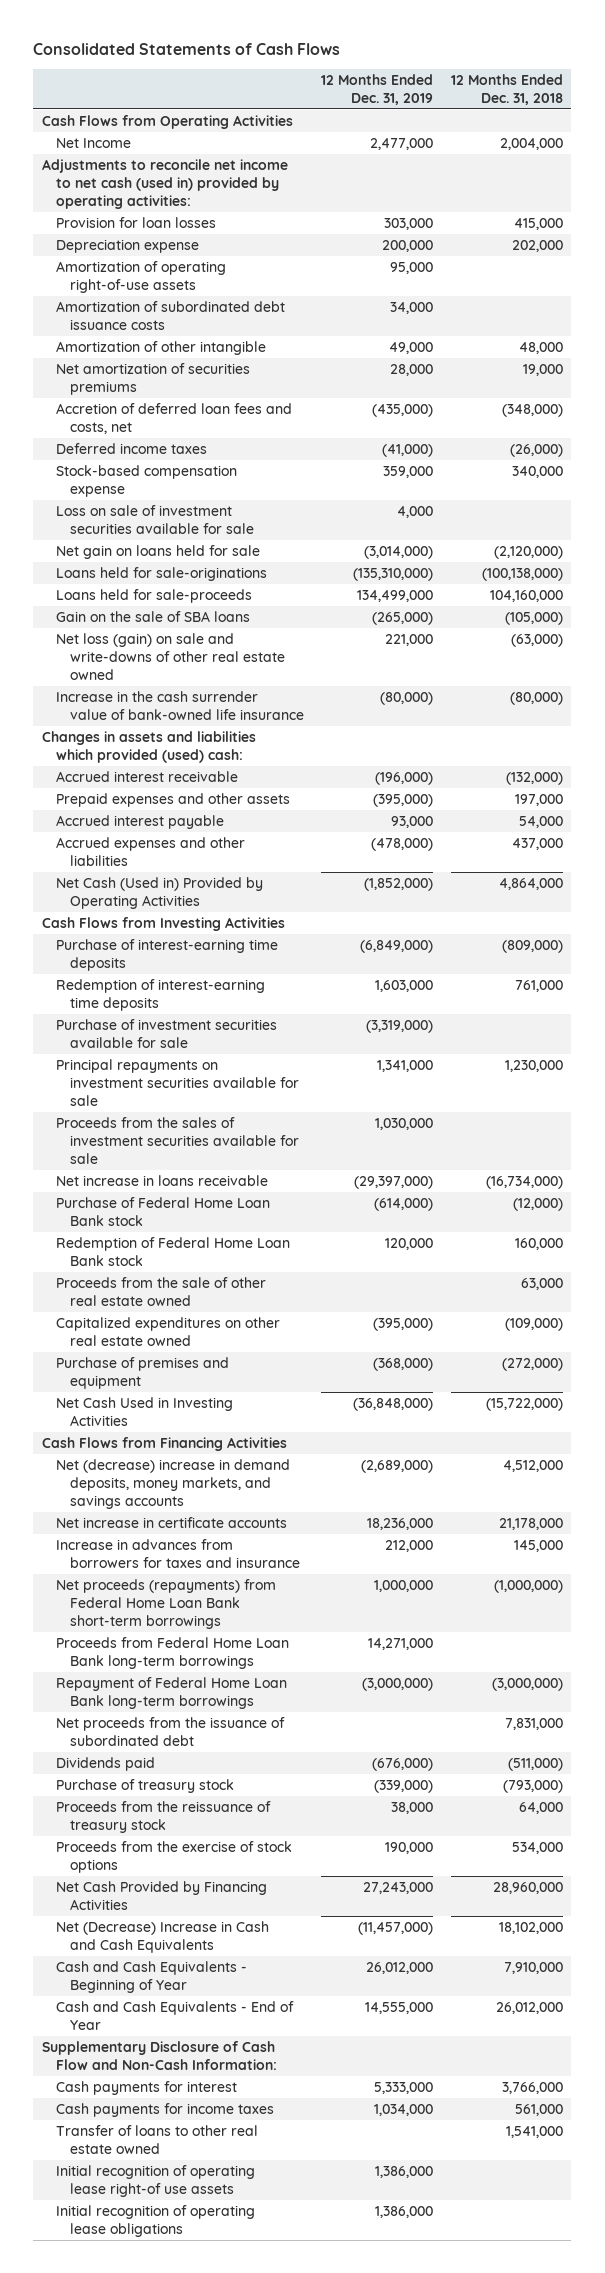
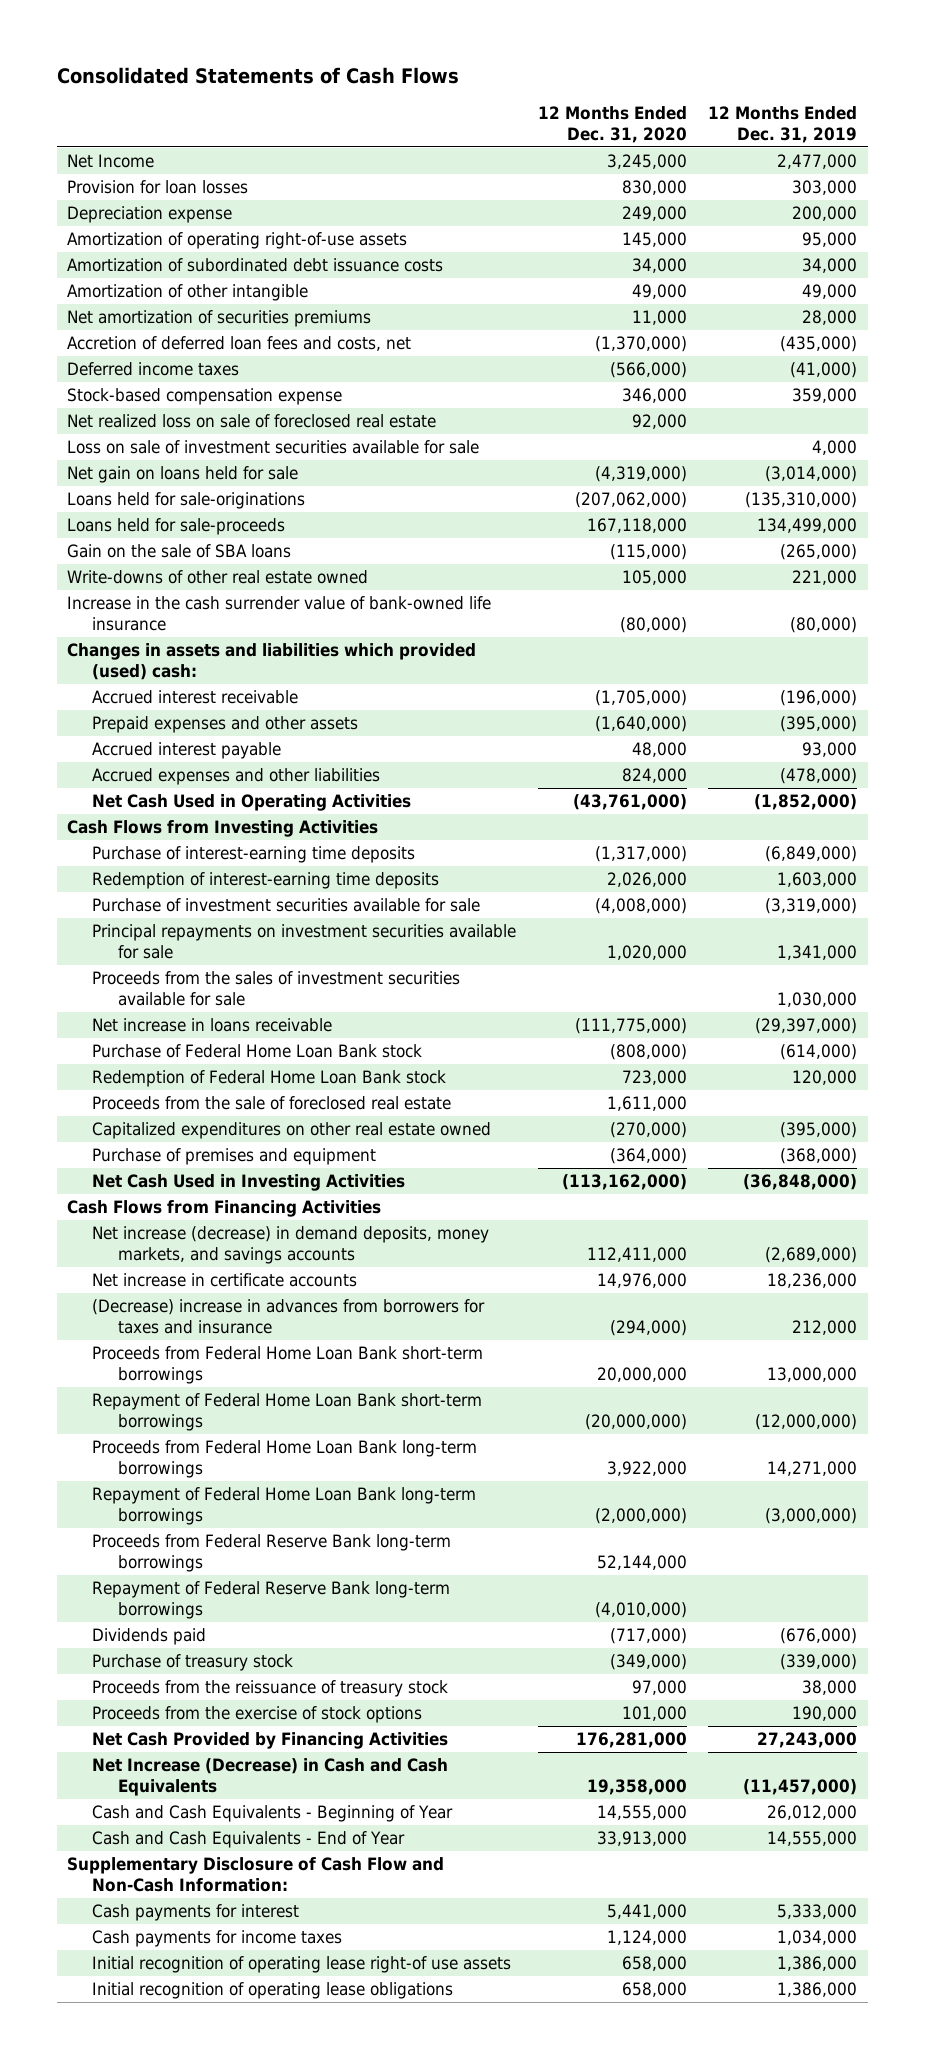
[450,73,563,105] 12 Months Ended Dec. 31, 2018 -> none
none -> [537,106,687,144] 12 Months Ended Dec. 31, 2020
[42,115,294,130] Cash Flows from Operating Activities -> none
[42,159,289,209] Adjustments to reconcile net income to net cash (used in) provided by operating activities: -> none
none -> [67,414,437,429] Net realized loss on sale of foreclosed real estate
[55,633,285,680] Net loss (gain) on sale and write-downs of other real estate owned -> [67,570,369,585] Write-downs of other real estate owned
[55,877,263,909] Net Cash (Used in) Provided by Operating Activities -> [92,794,412,812] Net Cash Used in Operating Activities
[55,1277,266,1306] Proceeds from the sale of other real estate owned -> [92,1096,452,1111] Proceeds from the sale of foreclosed real estate
[55,1459,290,1509] Net (decrease) increase in demand deposits, money markets, and savings accounts -> [92,1226,490,1264] Net increase (decrease) in demand deposits, money markets, and savings accounts
[55,1539,300,1568] Increase in advances from borrowers for taxes and insurance -> [92,1299,486,1334] (Decrease) increase in advances from borrowers for taxes and insurance
none -> [92,1346,484,1384] Proceeds from Federal Home Loan Bank short-term borrowings
[55,1579,276,1629] Net proceeds (repayments) from Federal Home Loan Bank short-term borrowings -> [92,1393,483,1431] Repayment of Federal Home Loan Bank short-term borrowings
[374,1580,434,1593] 1,000,000 -> [755,1413,858,1430] (12,000,000)
[55,1717,285,1746] Net proceeds from the issuance of subordinated debt -> none
none -> [92,1534,452,1572] Proceeds from Federal Reserve Bank long-term borrowings
none -> [92,1581,451,1619] Repayment of Federal Reserve Bank long-term borrowings
[55,1921,269,1953] Net (Decrease) Increase in Cash and Cash Equivalents -> [92,1758,449,1796] Net Increase (Decrease) in Cash and Cash Equivalents
[55,2125,258,2154] Transfer of loans to other real estate owned -> none

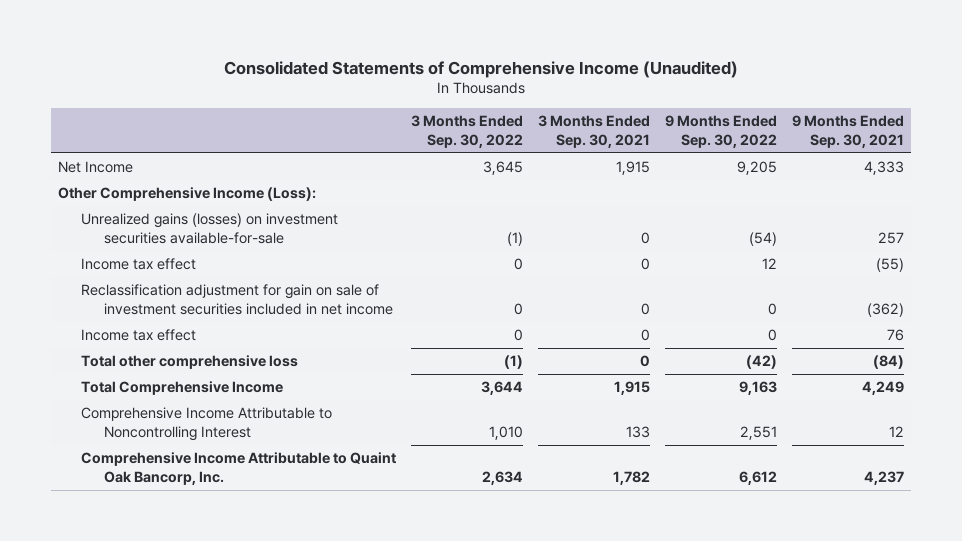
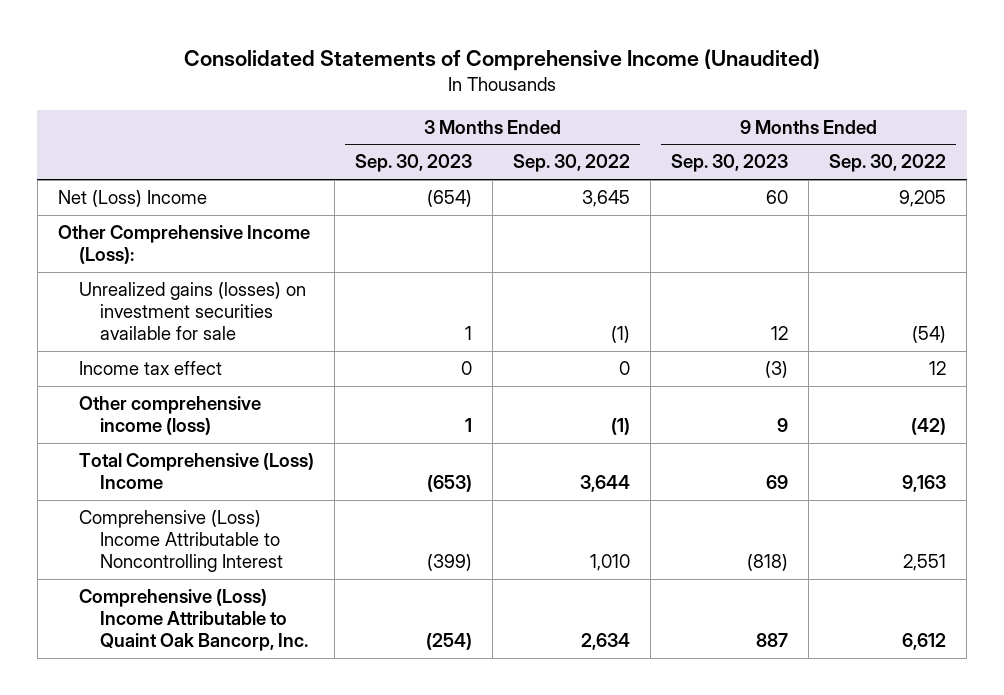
[537,115,650,148] 3 Months Ended Sep. 30, 2021 -> none
[791,115,904,148] 9 Months Ended Sep. 30, 2021 -> none
none -> [355,154,473,173] Sep. 30, 2023
none -> [671,154,789,173] Sep. 30, 2023
[58,161,134,174] Net Income -> [57,190,207,208] Net (Loss) Income
[81,213,339,244] Unrealized gains (losses) on investment securities available-for-sale -> [79,282,307,341] Unrealized gains (losses) on investment securities available for sale
[81,284,394,315] Reclassification adjustment for gain on sale of investment securities included in net income -> none
[81,329,197,342] Income tax effect -> none
[81,355,299,370] Total other comprehensive loss -> [79,396,262,436] Other comprehensive income (loss)
[81,381,284,396] Total Comprehensive Income -> [79,453,315,490] Total Comprehensive (Loss) Income
[81,407,333,441] Comprehensive Income Attributable to Noncontrolling Interest -> [79,510,284,573] Comprehensive (Loss) Income Attributable to Noncontrolling Interest
[81,452,397,485] Comprehensive Income Attributable to Quaint Oak Bancorp, Inc. -> [79,589,309,652] Comprehensive (Loss) Income Attributable to Quaint Oak Bancorp, Inc.

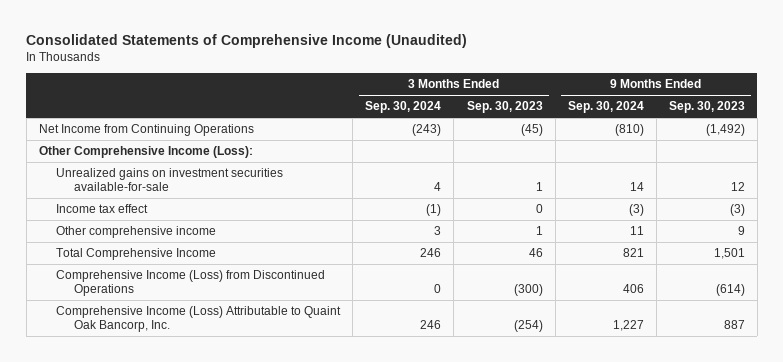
[513,154,631,173] Sep. 30, 2022 -> none
[829,154,947,173] Sep. 30, 2022 -> none
none -> [365,101,442,114] Sep. 30, 2024
none -> [567,101,644,114] Sep. 30, 2024
[57,190,207,208] Net (Loss) Income -> none
none -> [38,124,254,137] Net Income from Continuing Operations
[79,282,307,341] Unrealized gains (losses) on investment securities available for sale -> [56,168,284,192] Unrealized gains on investment securities available-for-sale
[79,510,284,573] Comprehensive (Loss) Income Attributable to Noncontrolling Interest -> none
[79,396,262,436] Other comprehensive income (loss) -> [56,226,217,239] Other comprehensive income
[79,453,315,490] Total Comprehensive (Loss) Income -> [56,248,217,261] Total Comprehensive Income
[427,475,473,493] (653) -> [528,248,543,258] 46
[766,475,789,490] 69 -> [713,248,745,260] 1,501
none -> [56,270,326,297] Comprehensive Income (Loss) from Discontinued Operations
[79,589,309,652] Comprehensive (Loss) Income Attributable to Quaint Oak Bancorp, Inc. -> [56,306,342,333] Comprehensive Income (Loss) Attributable to Quaint Oak Bancorp, Inc.

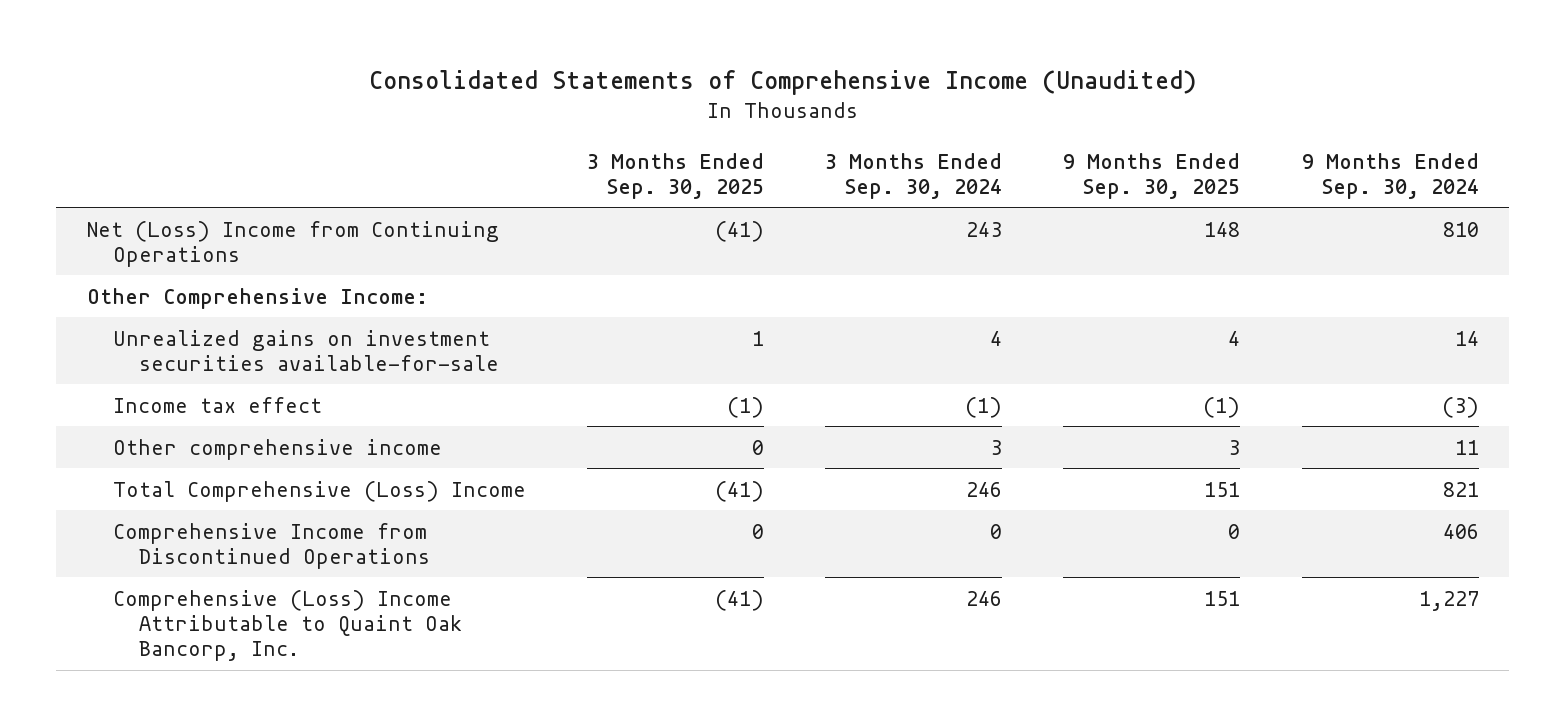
[466,101,543,114] Sep. 30, 2023 -> none
[668,101,745,114] Sep. 30, 2023 -> none
none -> [586,152,764,199] 3 Months Ended Sep. 30, 2025
none -> [1063,152,1241,199] 9 Months Ended Sep. 30, 2025
[38,124,254,137] Net Income from Continuing Operations -> [86,220,499,267] Net (Loss) Income from Continuing Operations
[412,124,442,137] (243) -> [966,221,1003,237] 243
[614,124,644,137] (810) -> [1442,221,1479,237] 810
[38,146,253,159] Other Comprehensive Income (Loss): -> [86,287,428,309] Other Comprehensive Income:
[56,248,217,261] Total Comprehensive Income -> [112,480,526,502] Total Comprehensive (Loss) Income
[56,270,326,297] Comprehensive Income (Loss) from Discontinued Operations -> [112,522,430,569] Comprehensive Income from Discontinued Operations
[56,306,342,333] Comprehensive Income (Loss) Attributable to Quaint Oak Bancorp, Inc. -> [112,589,462,661] Comprehensive (Loss) Income Attributable to Quaint Oak Bancorp, Inc.

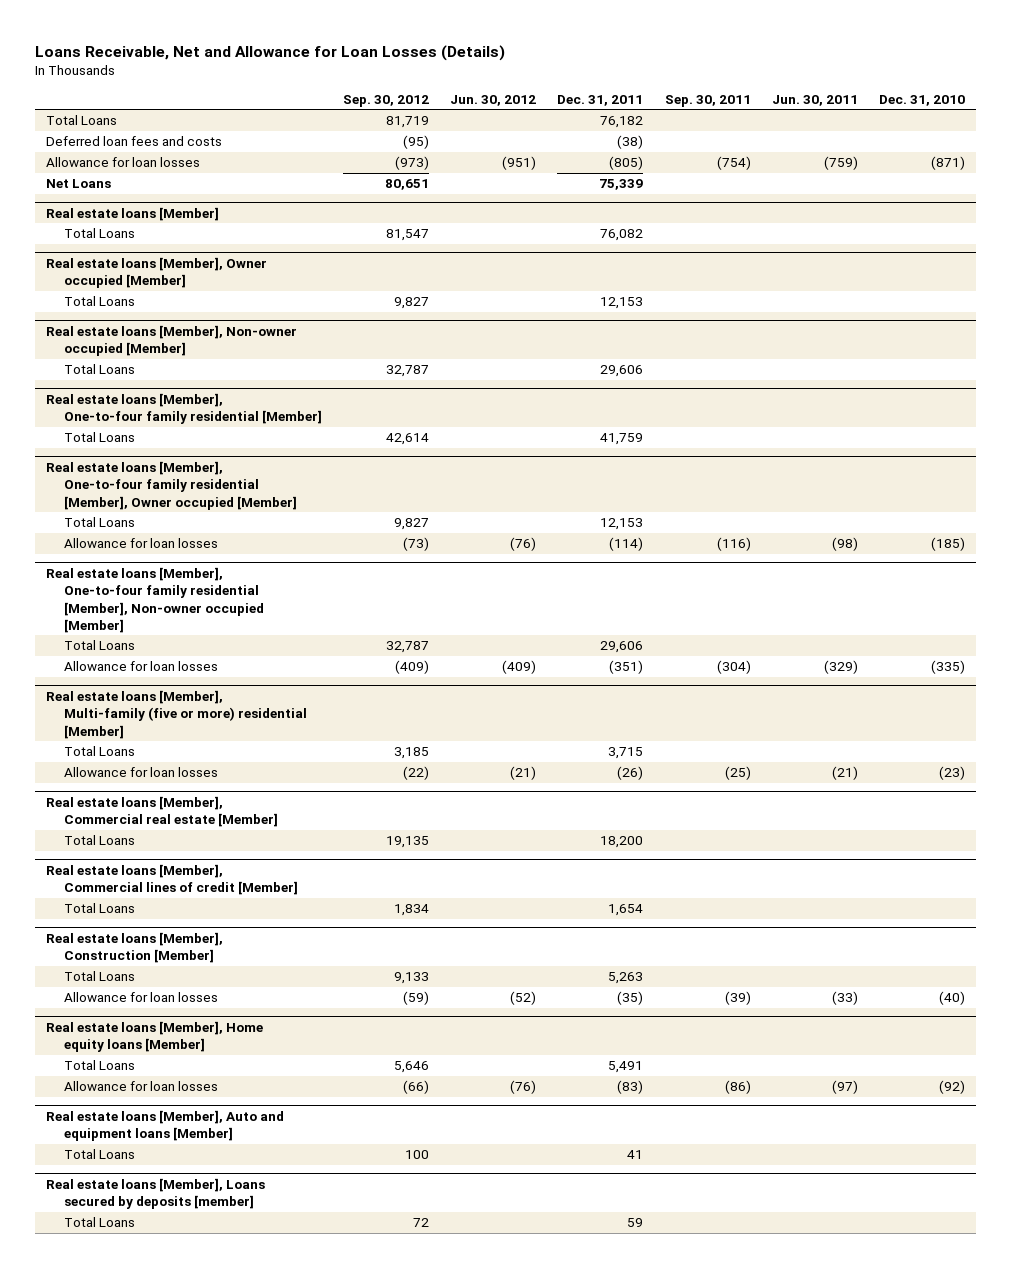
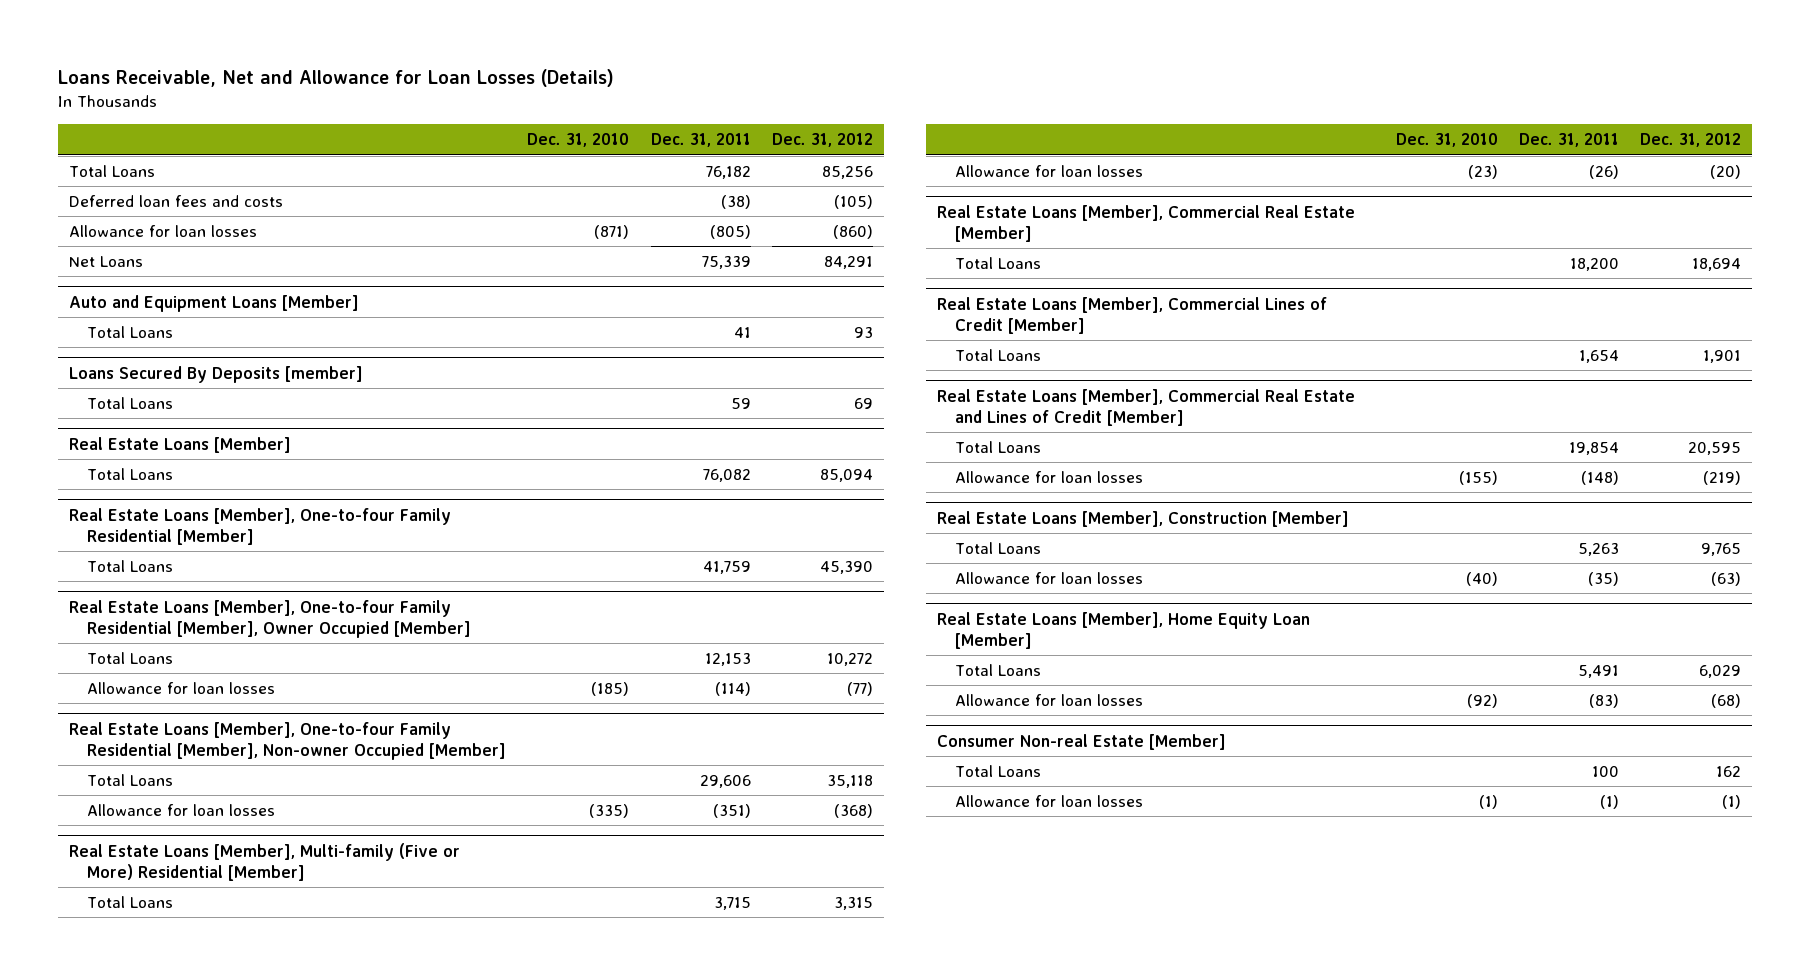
[343,94,430,107] Sep. 30, 2012 -> none
[450,94,537,106] Jun. 30, 2012 -> none
[664,94,751,107] Sep. 30, 2011 -> none
[771,94,858,106] Jun. 30, 2011 -> none
none -> [771,133,873,148] Dec. 31, 2012
none -> [68,294,359,312] Auto and Equipment Loans [Member]
none -> [87,325,174,338] Total Loans
none -> [68,365,363,383] Loans Secured By Deposits [member]
none -> [87,396,174,409] Total Loans
[46,206,220,221] Real estate loans [Member] -> [68,436,291,453] Real Estate Loans [Member]
[46,256,268,289] Real estate loans [Member], Owner occupied [Member] -> none
[63,296,135,307] Total Loans -> none
[46,324,298,357] Real estate loans [Member], Non-owner occupied [Member] -> none
[63,364,135,375] Total Loans -> none
[46,392,322,425] Real estate loans [Member], One-to-four family residential [Member] -> [68,507,451,545] Real Estate Loans [Member], One-to-four Family Residential [Member]
[46,460,297,510] Real estate loans [Member], One-to-four family residential [Member], Owner occupied [Member] -> [68,599,472,638] Real Estate Loans [Member], One-to-four Family Residential [Member], Owner Occupied [Member]
[46,566,264,633] Real estate loans [Member], One-to-four family residential [Member], Non-owner occupied [Member] -> [68,721,507,760] Real Estate Loans [Member], One-to-four Family Residential [Member], Non-owner Occupied [Member]
[46,689,307,739] Real estate loans [Member], Multi-family (five or more) residential [Member] -> [68,842,460,881] Real Estate Loans [Member], Multi-family (Five or More) Residential [Member]
[46,795,278,828] Real estate loans [Member], Commercial real estate [Member] -> [936,204,1355,242] Real Estate Loans [Member], Commercial Real Estate [Member]
[46,863,298,896] Real estate loans [Member], Commercial lines of credit [Member] -> [936,296,1327,334] Real Estate Loans [Member], Commercial Lines of Credit [Member]
none -> [936,388,1355,426] Real Estate Loans [Member], Commercial Real Estate and Lines of Credit [Member]
none -> [955,440,1042,453] Total Loans
none -> [955,470,1144,483] Allowance for loan losses
[46,931,224,964] Real estate loans [Member], Construction [Member] -> [936,510,1349,527] Real Estate Loans [Member], Construction [Member]
[46,1020,264,1053] Real estate loans [Member], Home equity loans [Member] -> [936,611,1310,649] Real Estate Loans [Member], Home Equity Loan [Member]
[46,1109,285,1142] Real estate loans [Member], Auto and equipment loans [Member] -> none
[46,1177,266,1210] Real estate loans [Member], Loans secured by deposits [member] -> none
[63,1217,135,1228] Total Loans -> none
none -> [936,733,1226,750] Consumer Non-real Estate [Member]
[627,1150,644,1160] 41 -> [1591,765,1619,777] 100
none -> [955,794,1144,807] Allowance for loan losses

